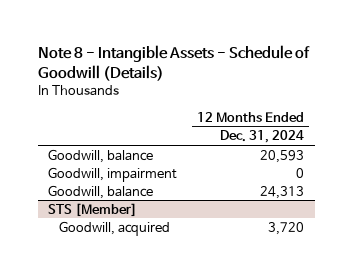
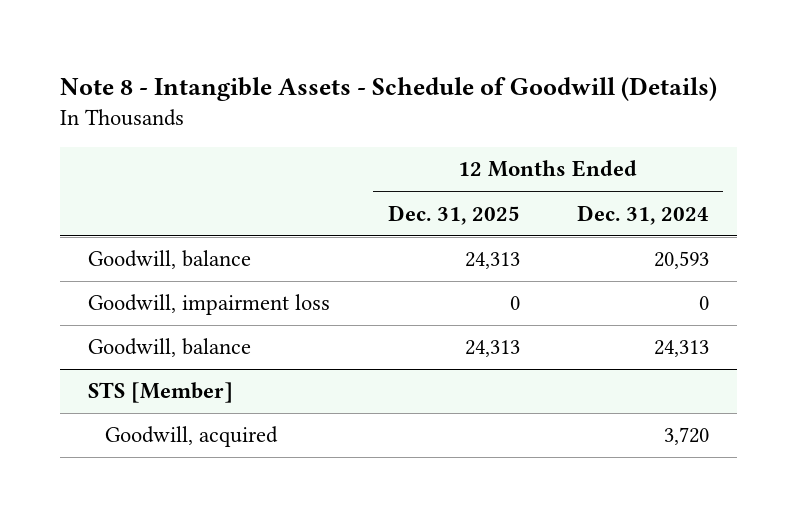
none -> [387,204,520,225] Dec. 31, 2025
[47,166,177,182] Goodwill, impairment -> [88,294,331,316] Goodwill, impairment loss

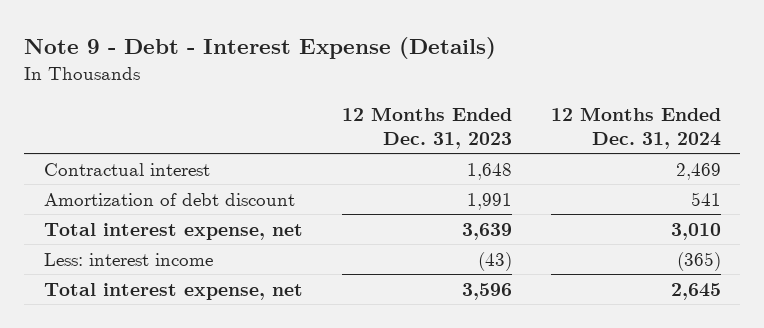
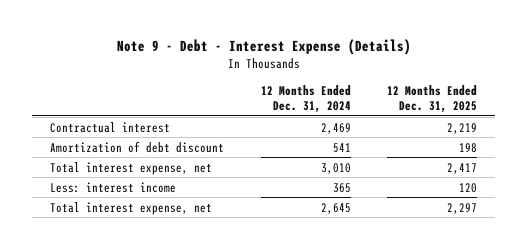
[341,106,512,150] 12 Months Ended Dec. 31, 2023 -> none
none -> [387,85,478,114] 12 Months Ended Dec. 31, 2025
[676,251,721,271] (365) -> [332,182,351,193] 365

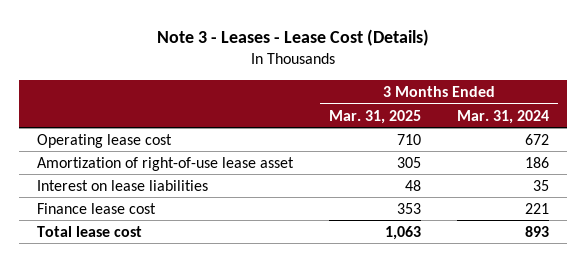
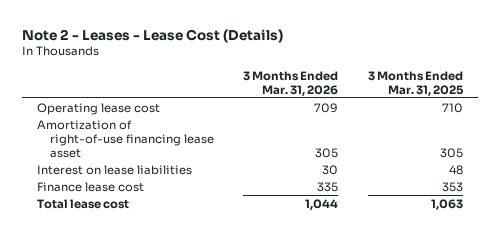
[156,29,429,47] Note 3 - Leases - Lease Cost (Details) -> [21,28,283,43] Note 2 - Leases - Lease Cost (Details)
[456,109,549,124] Mar. 31, 2024 -> none
none -> [243,70,339,96] 3 Months Ended Mar. 31, 2026
[36,156,294,171] Amortization of right-of-use lease asset -> [36,119,214,158] Amortization of right-of-use financing lease asset

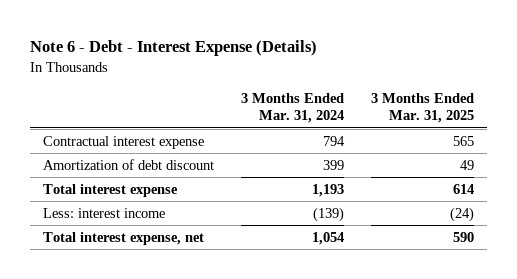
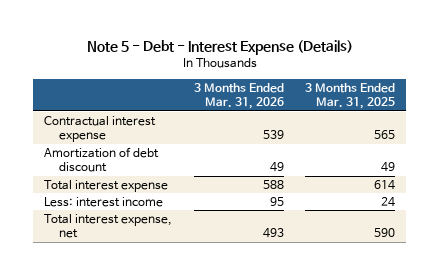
[29,40,317,57] Note 6 - Debt - Interest Expense (Details) -> [86,40,353,56] Note 5 - Debt - Interest Expense (Details)
[241,92,345,124] 3 Months Ended Mar. 31, 2024 -> none
none -> [193,82,284,110] 3 Months Ended Mar. 31, 2026
[449,206,474,222] (24) -> [381,196,396,207] 24

